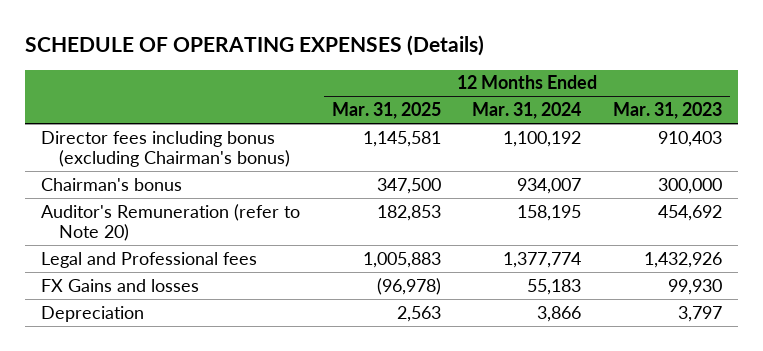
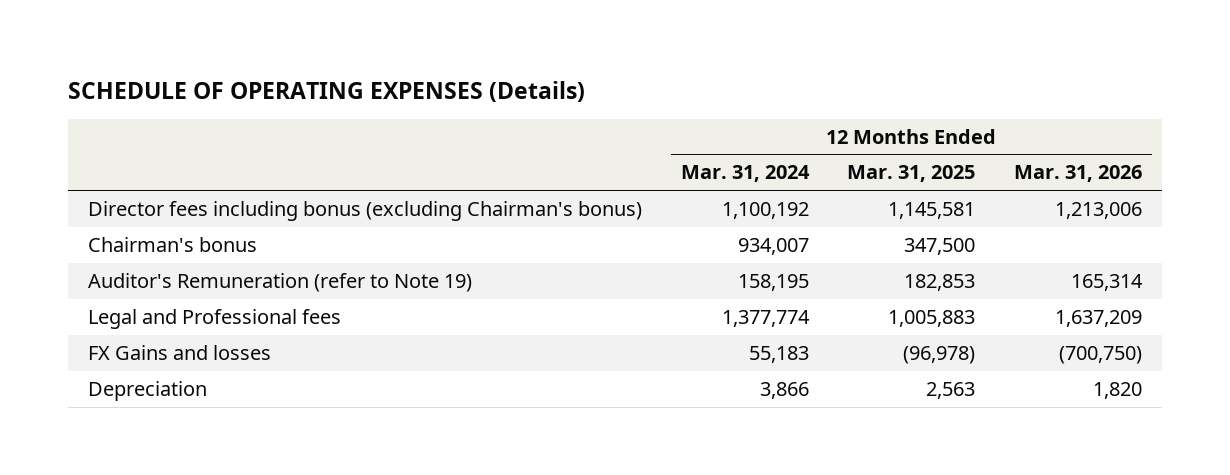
[613,102,723,120] Mar. 31, 2023 -> none
none -> [1014,165,1143,183] Mar. 31, 2026
[40,203,300,242] Auditor's Remuneration (refer to Note 20) -> [87,272,472,292] Auditor's Remuneration (refer to Note 19)

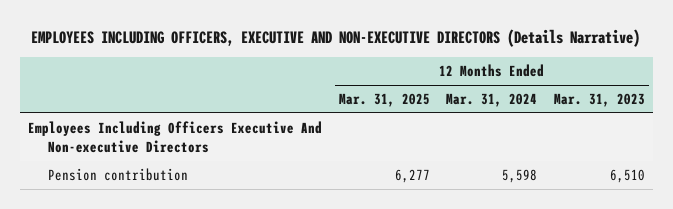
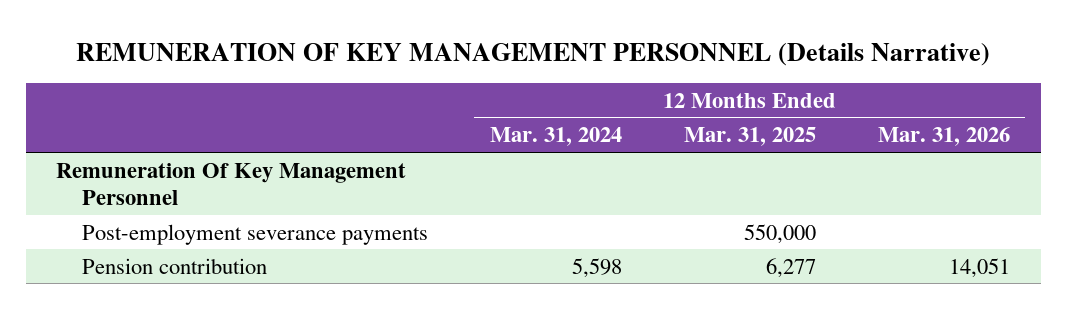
[31,28,641,47] EMPLOYEES INCLUDING OFFICERS, EXECUTIVE AND NON-EXECUTIVE DIRECTORS (Details Narrative) -> [76,42,991,66] REMUNERATION OF KEY MANAGEMENT PERSONNEL (Details Narrative)
[553,93,645,108] Mar. 31, 2023 -> none
none -> [877,127,1010,147] Mar. 31, 2026
[28,121,323,153] Employees Including Officers Executive And Non-executive Directors -> none
none -> [56,162,407,206] Remuneration Of Key Management Personnel
none -> [81,223,428,245] Post-employment severance payments

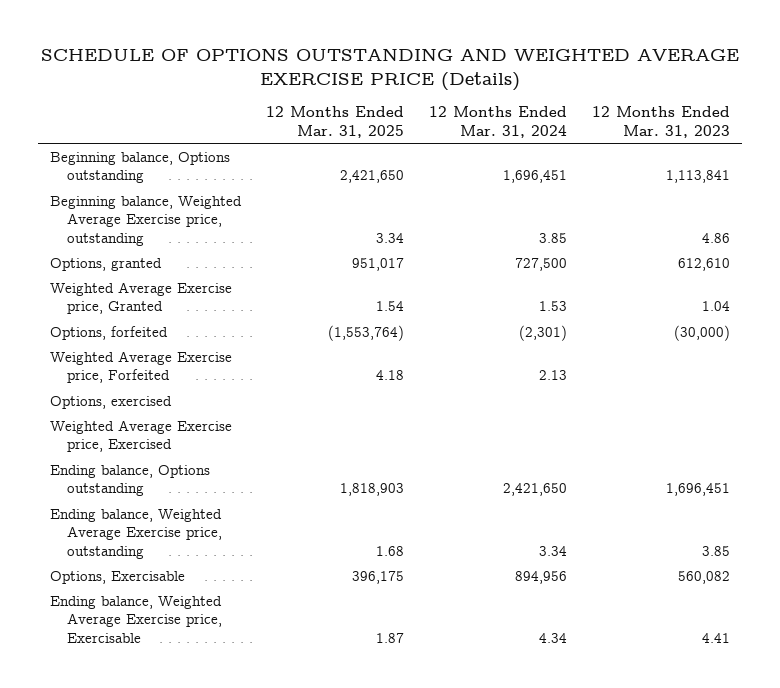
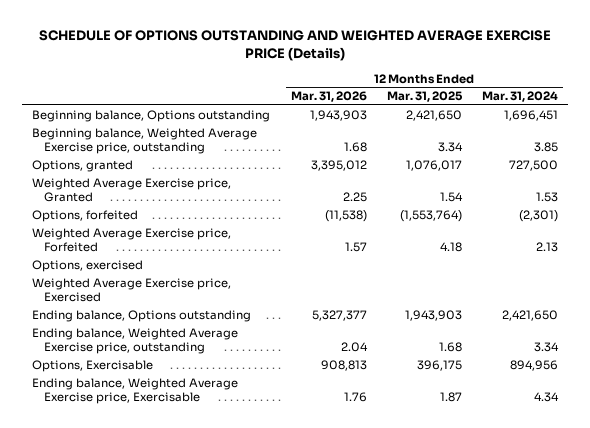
[591,106,730,139] 12 Months Ended Mar. 31, 2023 -> none
none -> [290,91,367,103] Mar. 31, 2026
[351,257,404,271] 951,017 -> [405,160,462,172] 1,076,017
[339,483,404,497] 1,818,903 -> [404,310,462,322] 1,943,903

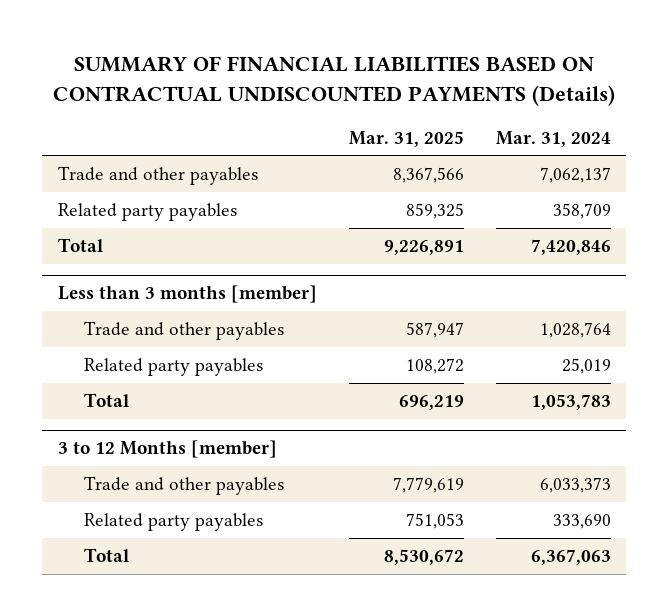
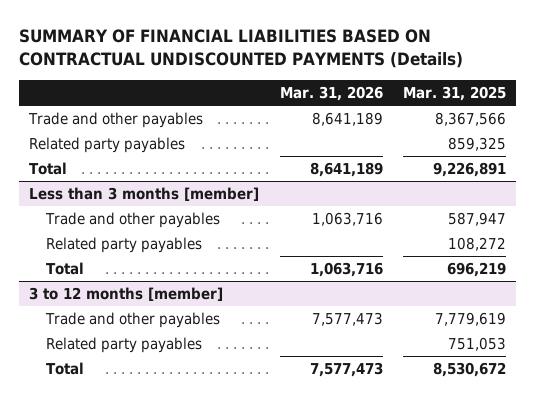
[495,130,611,147] Mar. 31, 2024 -> none
none -> [279,86,383,102] Mar. 31, 2026
[57,440,277,459] 3 to 12 Months [member] -> [29,286,224,301] 3 to 12 months [member]

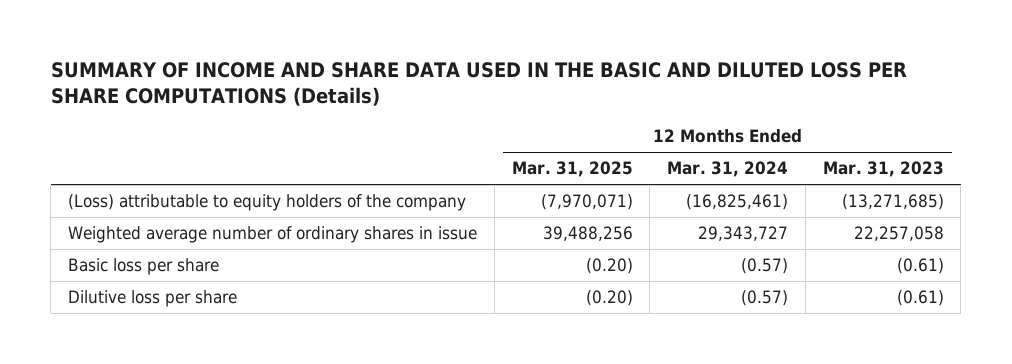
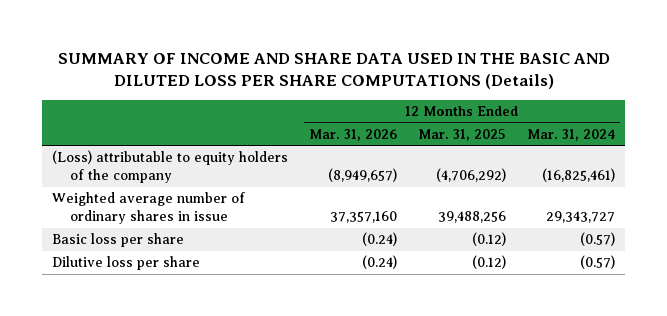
[822,161,944,178] Mar. 31, 2023 -> none
none -> [309,128,398,141] Mar. 31, 2026
[540,194,633,211] (7,970,071) -> [436,168,507,183] (4,706,292)
[585,258,633,275] (0.20) -> [472,232,507,247] (0.12)
[585,290,633,307] (0.20) -> [472,255,507,270] (0.12)

